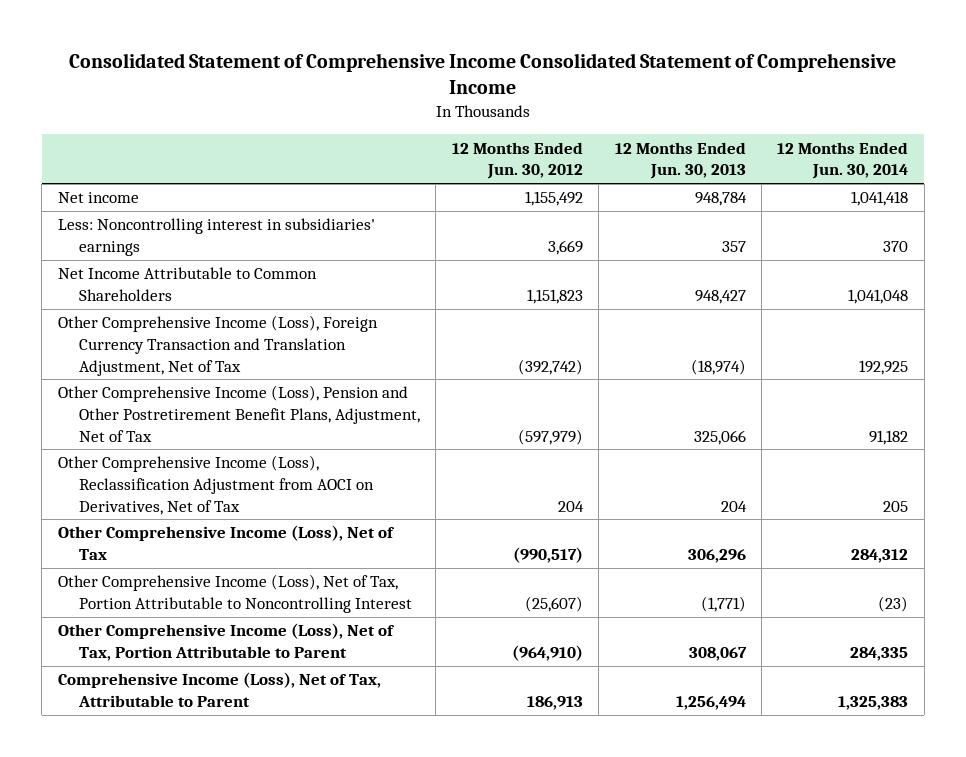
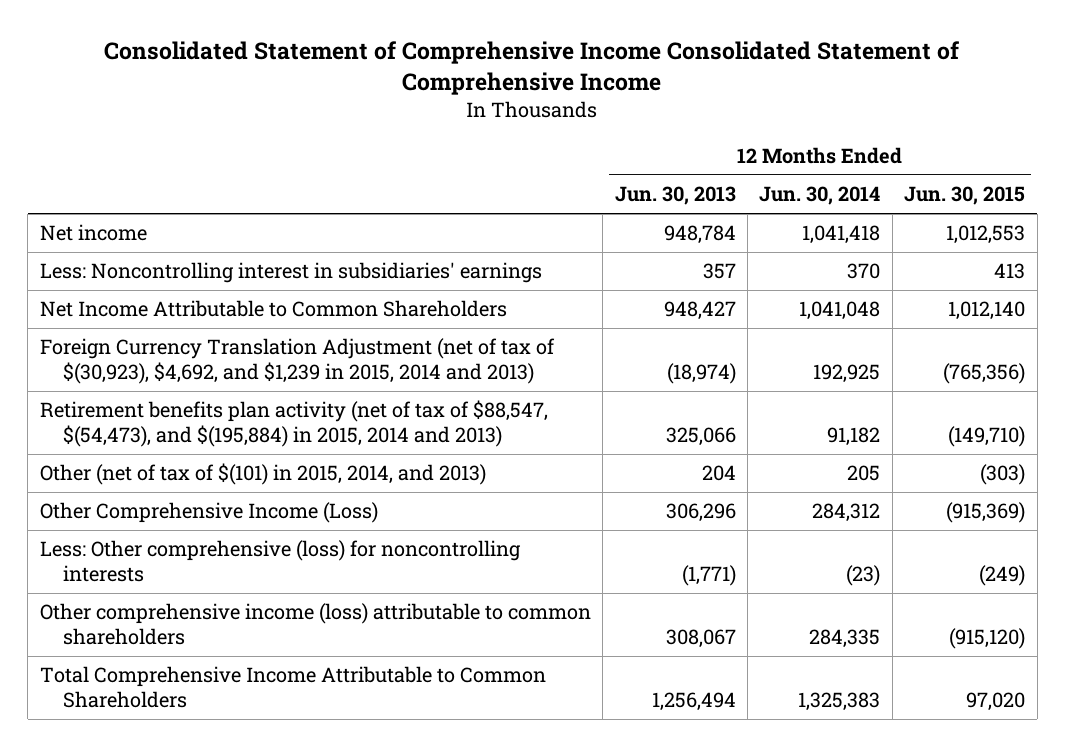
[451,141,583,180] 12 Months Ended Jun. 30, 2012 -> none
none -> [904,186,1026,206] Jun. 30, 2015
[57,315,378,376] Other Comprehensive Income (Loss), Foreign Currency Transaction and Translation Adjustment, Net of Tax -> [39,338,555,384] Foreign Currency Translation Adjustment (net of tax of $(30,923), $4,692, and $1,239 in 2015, 2014 and 2013)
[57,385,421,442] Other Comprehensive Income (Loss), Pension and Other Postretirement Benefit Plans, Adjustment, Net of Tax -> [39,400,548,447] Retirement benefits plan activity (net of tax of $88,547, $(54,473), and $(195,884) in 2015, 2014 and 2013)
[57,455,375,515] Other Comprehensive Income (Loss), Reclassification Adjustment from AOCI on Derivatives, Net of Tax -> [39,463,486,486] Other (net of tax of $(101) in 2015, 2014, and 2013)
[57,525,395,560] Other Comprehensive Income (Loss), Net of Tax -> [39,502,378,524] Other Comprehensive Income (Loss)
[57,574,413,613] Other Comprehensive Income (Loss), Net of Tax, Portion Attributable to Noncontrolling Interest -> [39,540,521,582] Less: Other comprehensive (loss) for noncontrolling interests
[57,623,395,661] Other Comprehensive Income (Loss), Net of Tax, Portion Attributable to Parent -> [39,603,591,645] Other comprehensive income (loss) attributable to common shareholders
[57,672,381,707] Comprehensive Income (Loss), Net of Tax, Attributable to Parent -> [39,666,546,708] Total Comprehensive Income Attributable to Common Shareholders

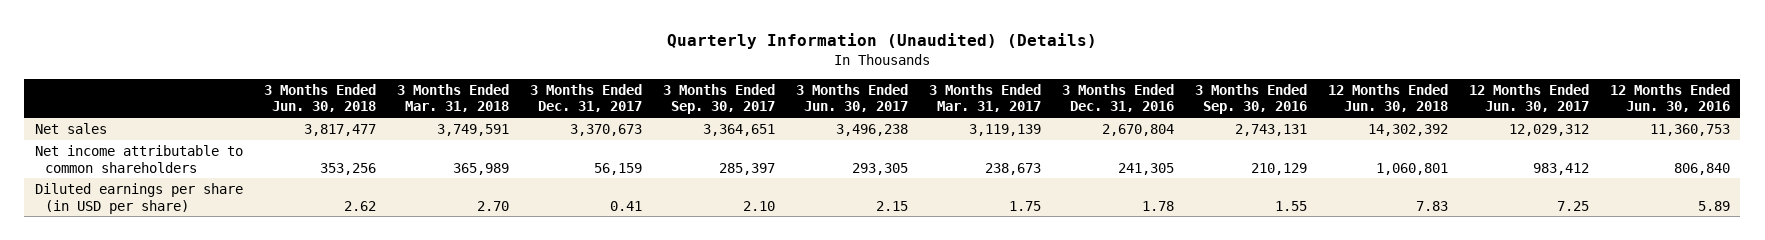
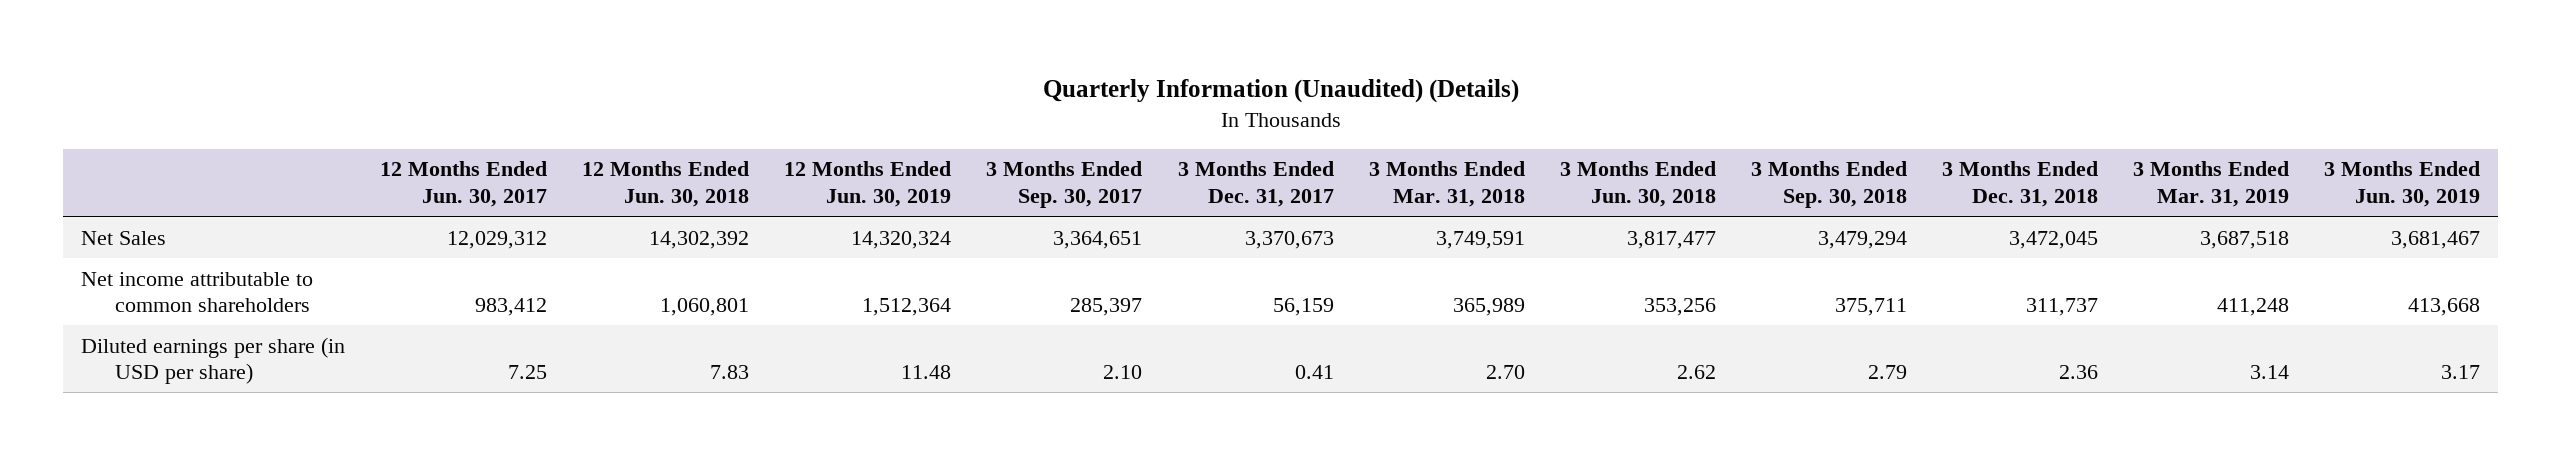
[795,83,908,113] 3 Months Ended Jun. 30, 2017 -> none
[928,83,1041,113] 3 Months Ended Mar. 31, 2017 -> none
[1061,83,1174,113] 3 Months Ended Dec. 31, 2016 -> none
[1194,83,1307,115] 3 Months Ended Sep. 30, 2016 -> none
[1609,83,1730,113] 12 Months Ended Jun. 30, 2016 -> none
none -> [784,161,952,207] 12 Months Ended Jun. 30, 2019
none -> [1750,161,1907,208] 3 Months Ended Sep. 30, 2018
none -> [1942,161,2099,207] 3 Months Ended Dec. 31, 2018
none -> [2133,161,2290,207] 3 Months Ended Mar. 31, 2019
none -> [2324,161,2481,207] 3 Months Ended Jun. 30, 2019
[34,123,107,135] Net sales -> [80,230,166,245] Net Sales

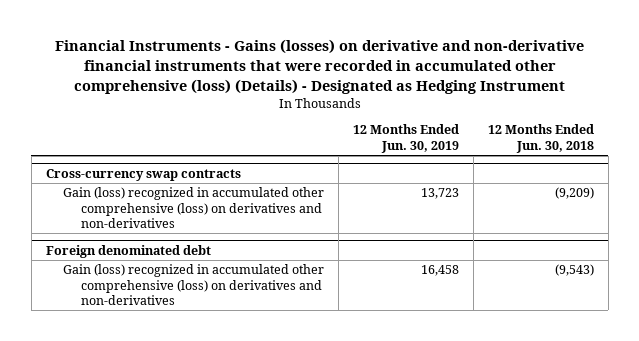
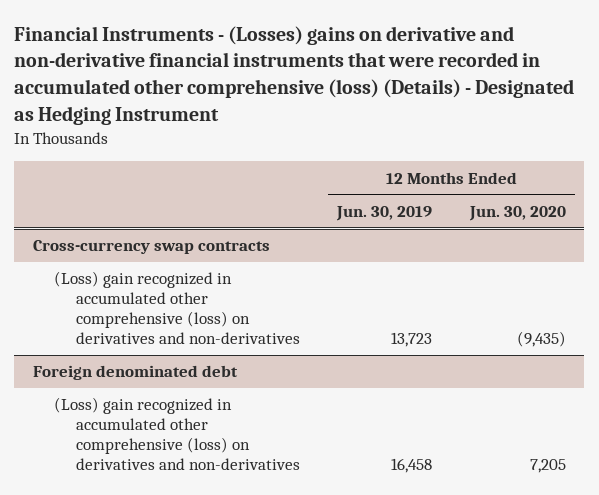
[54,38,584,94] Financial Instruments - Gains (losses) on derivative and non-derivative financial instruments that were recorded in accumulated other comprehensive (loss) (Details) - Designated as Hedging Instrument -> [14,25,575,125] Financial Instruments - (Losses) gains on derivative and non-derivative financial instruments that were recorded in accumulated other comprehensive (loss) (Details) - Designated as Hedging Instrument
[487,124,594,154] 12 Months Ended Jun. 30, 2018 -> none
none -> [468,205,566,221] Jun. 30, 2020
[63,187,325,229] Gain (loss) recognized in accumulated other comprehensive (loss) on derivatives and non-derivatives -> [54,271,301,344] (Loss) gain recognized in accumulated other comprehensive (loss) on derivatives and non-derivatives
[63,264,325,306] Gain (loss) recognized in accumulated other comprehensive (loss) on derivatives and non-derivatives -> [54,397,301,470] (Loss) gain recognized in accumulated other comprehensive (loss) on derivatives and non-derivatives

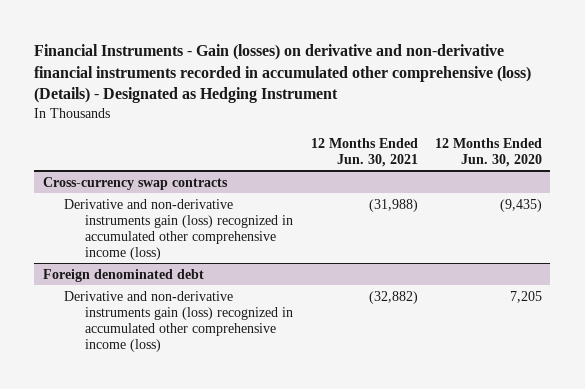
[14,25,575,125] Financial Instruments - (Losses) gains on derivative and non-derivative financial instruments that were recorded in accumulated other comprehensive (loss) (Details) - Designated as Hedging Instrument -> [34,44,532,104] Financial Instruments - Gain (losses) on derivative and non-derivative financial instruments recorded in accumulated other comprehensive (loss) (Details) - Designated as Hedging Instrument
[336,205,433,221] Jun. 30, 2019 -> none
none -> [310,137,418,167] 12 Months Ended Jun. 30, 2021
[54,271,301,344] (Loss) gain recognized in accumulated other comprehensive (loss) on derivatives and non-derivatives -> [64,198,294,260] Derivative and non-derivative instruments gain (loss) recognized in accumulated other comprehensive income (loss)
[54,397,301,470] (Loss) gain recognized in accumulated other comprehensive (loss) on derivatives and non-derivatives -> [64,290,294,352] Derivative and non-derivative instruments gain (loss) recognized in accumulated other comprehensive income (loss)

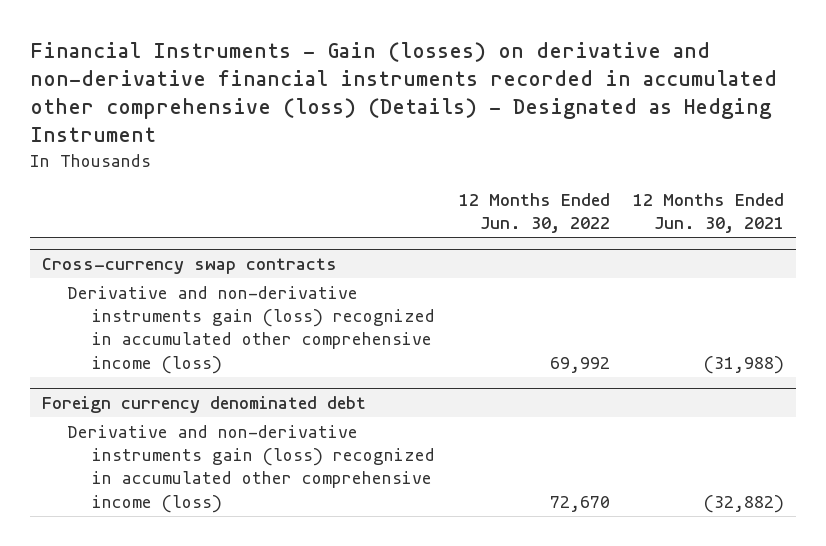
[434,137,542,167] 12 Months Ended Jun. 30, 2020 -> none
none -> [458,192,610,234] 12 Months Ended Jun. 30, 2022
[43,268,205,282] Foreign denominated debt -> [41,396,366,414] Foreign currency denominated debt

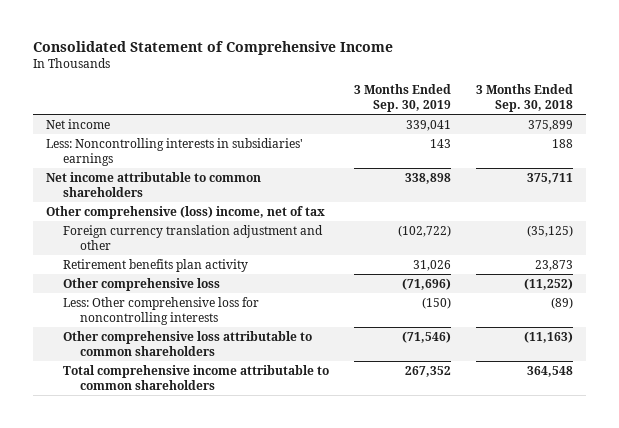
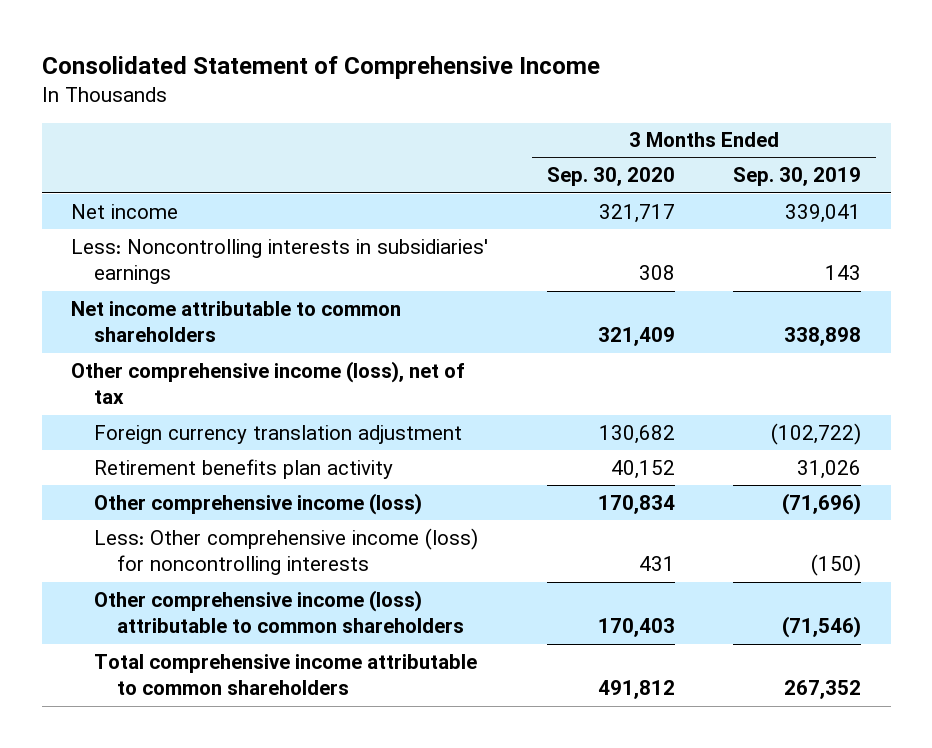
[475,84,573,112] 3 Months Ended Sep. 30, 2018 -> none
none -> [546,167,675,187] Sep. 30, 2020
[45,206,325,220] Other comprehensive (loss) income, net of tax -> [70,360,465,405] Other comprehensive income (loss), net of tax
[62,225,323,250] Foreign currency translation adjustment and other -> [93,424,462,444] Foreign currency translation adjustment
[62,278,220,292] Other comprehensive loss -> [93,492,422,515] Other comprehensive income (loss)
[62,297,259,325] Less: Other comprehensive loss for noncontrolling interests -> [93,527,478,576] Less: Other comprehensive income (loss) for noncontrolling interests
[62,331,312,356] Other comprehensive loss attributable to common shareholders -> [93,589,464,634] Other comprehensive income (loss) attributable to common shareholders

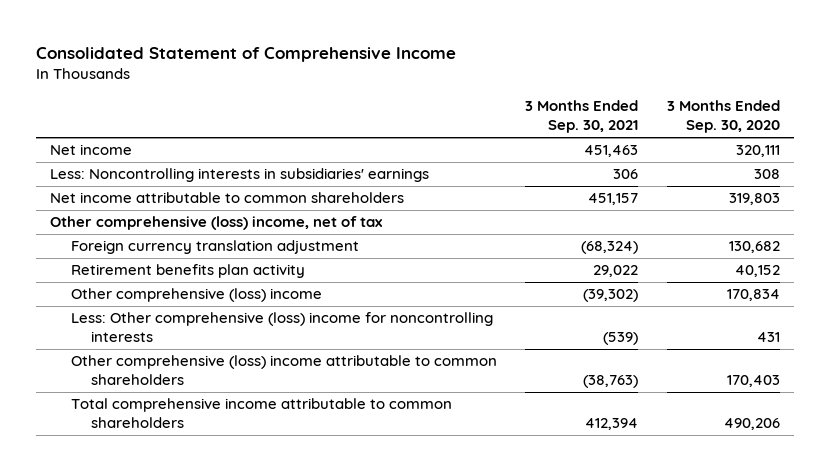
[733,167,862,187] Sep. 30, 2019 -> none
none -> [525,100,639,134] 3 Months Ended Sep. 30, 2021
[598,203,675,223] 321,717 -> [735,145,780,158] 320,111
[597,327,675,347] 321,409 -> [728,193,780,206] 319,803
[70,360,465,405] Other comprehensive income (loss), net of tax -> [50,216,384,231] Other comprehensive (loss) income, net of tax
[93,492,422,515] Other comprehensive income (loss) -> [70,288,322,303] Other comprehensive (loss) income
[93,527,478,576] Less: Other comprehensive income (loss) for noncontrolling interests -> [70,312,493,343] Less: Other comprehensive (loss) income for noncontrolling interests
[93,589,464,634] Other comprehensive income (loss) attributable to common shareholders -> [70,355,497,386] Other comprehensive (loss) income attributable to common shareholders
[597,680,675,700] 491,812 -> [723,418,780,431] 490,206

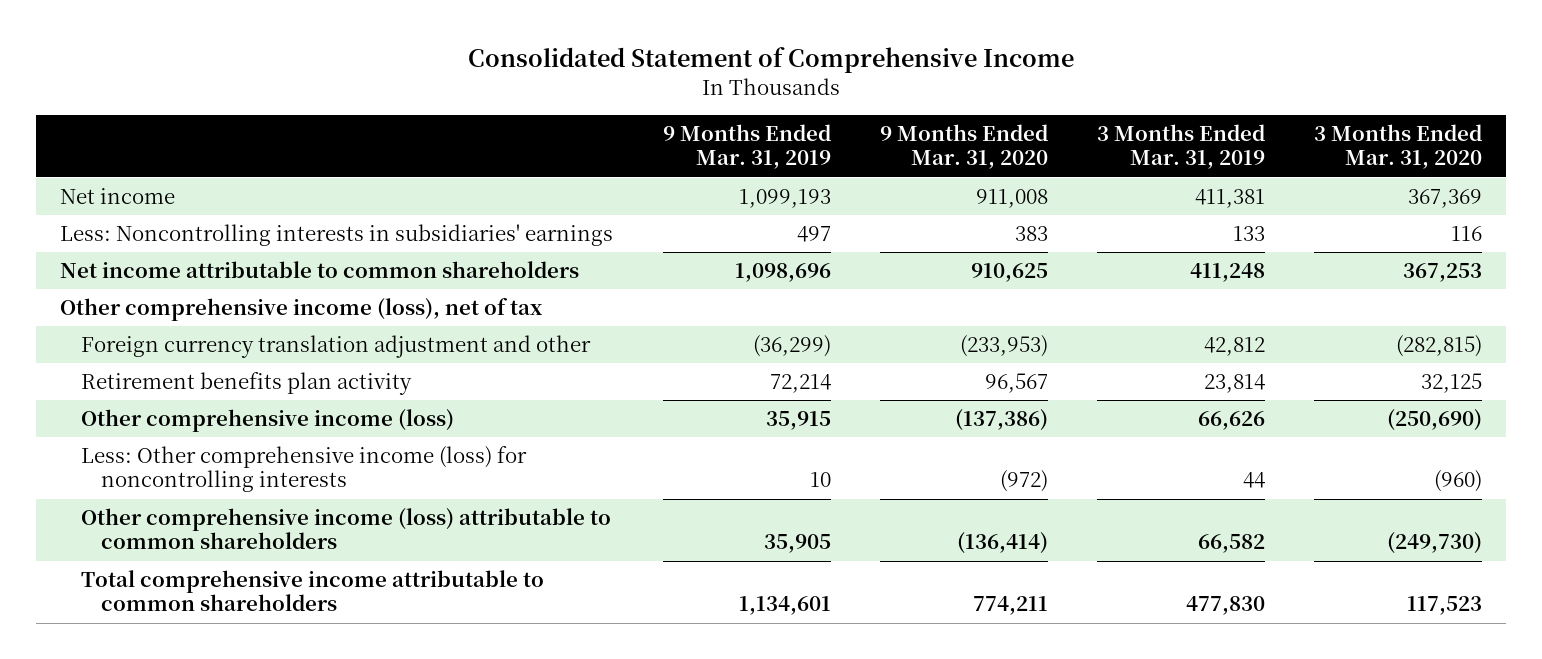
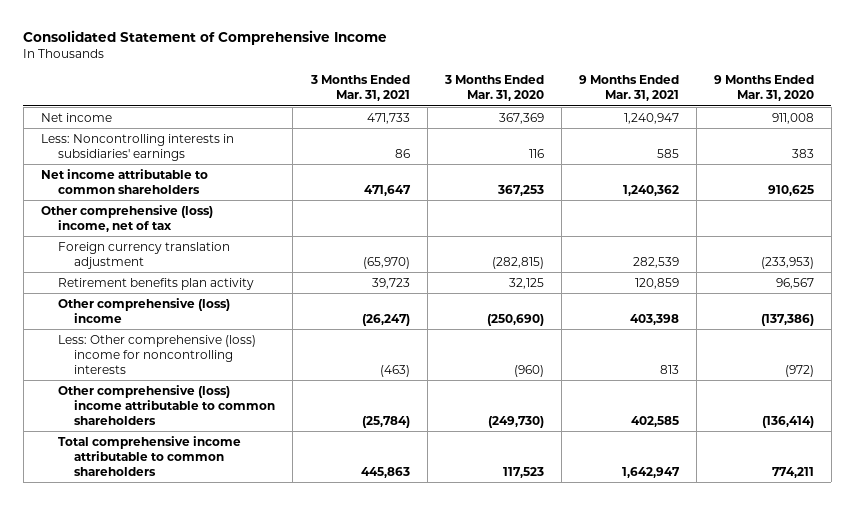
[662,124,831,170] 9 Months Ended Mar. 31, 2019 -> none
[1096,124,1265,170] 3 Months Ended Mar. 31, 2019 -> none
none -> [309,75,410,102] 3 Months Ended Mar. 31, 2021
none -> [578,75,679,102] 9 Months Ended Mar. 31, 2021
[60,298,544,322] Other comprehensive income (loss), net of tax -> [40,204,213,232] Other comprehensive (loss) income, net of tax
[80,335,591,359] Foreign currency translation adjustment and other -> [57,241,230,269] Foreign currency translation adjustment
[80,409,454,433] Other comprehensive income (loss) -> [57,297,230,323] Other comprehensive (loss) income
[80,446,527,493] Less: Other comprehensive income (loss) for noncontrolling interests -> [57,334,256,374] Less: Other comprehensive (loss) income for noncontrolling interests
[80,508,611,550] Other comprehensive income (loss) attributable to common shareholders -> [57,384,276,425] Other comprehensive (loss) income attributable to common shareholders

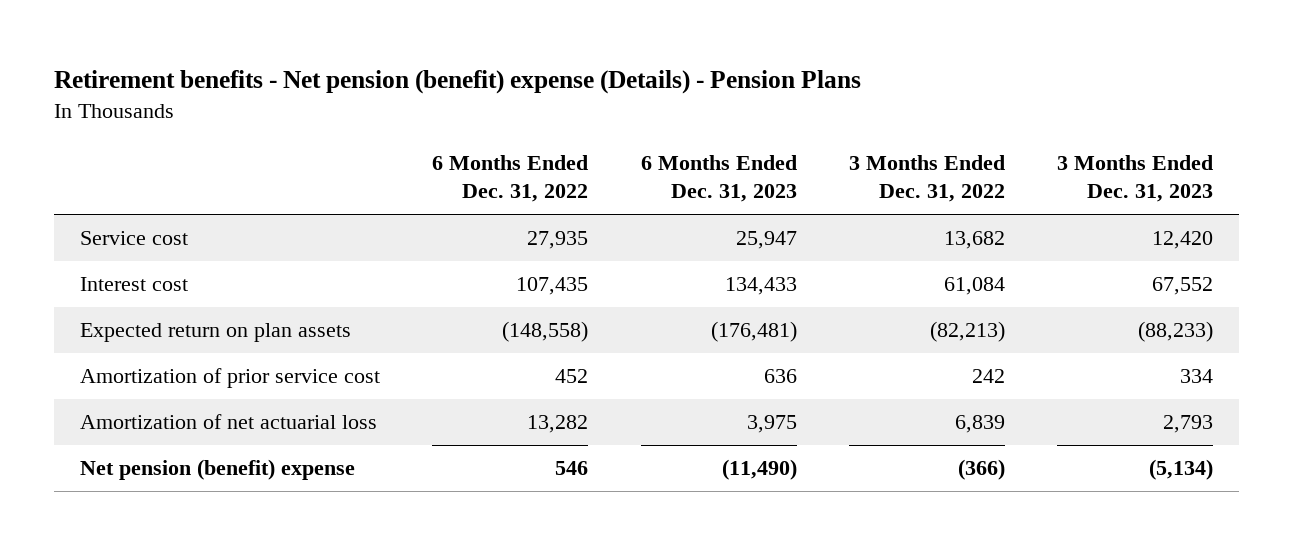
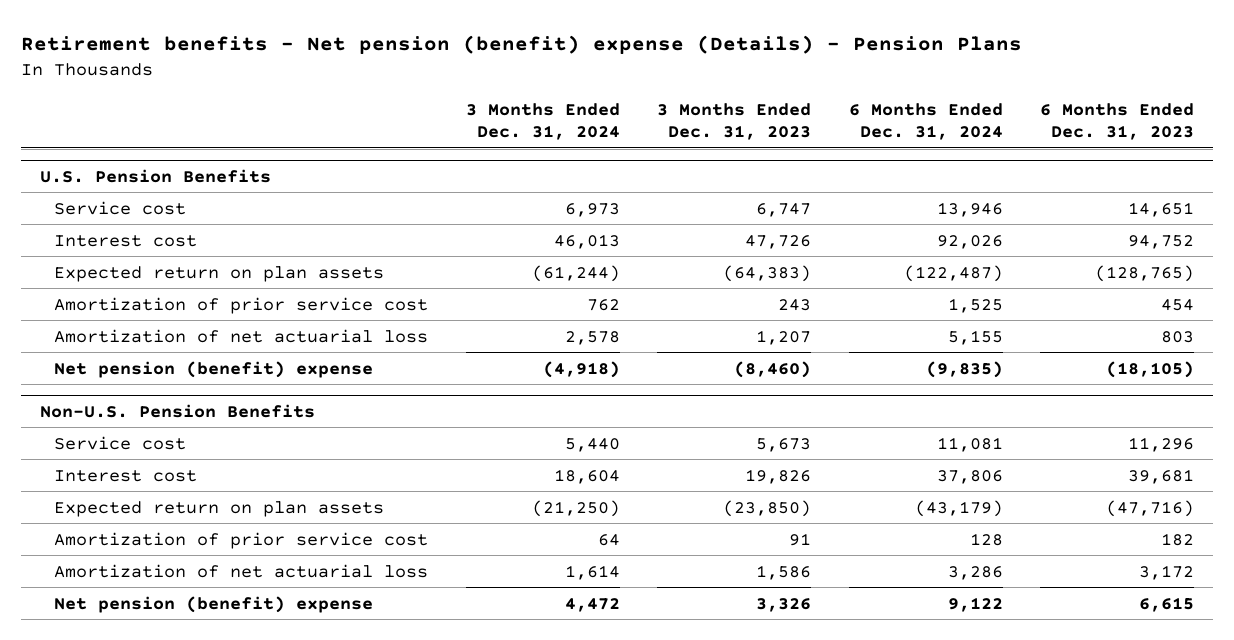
[432,155,589,203] 6 Months Ended Dec. 31, 2022 -> none
[848,155,1005,203] 3 Months Ended Dec. 31, 2022 -> none
none -> [465,102,620,140] 3 Months Ended Dec. 31, 2024
none -> [848,102,1003,140] 6 Months Ended Dec. 31, 2024
none -> [39,168,271,183] U.S. Pension Benefits
[735,231,797,250] 25,947 -> [1128,201,1195,217] 14,651
[1152,231,1214,250] 12,420 -> [756,202,812,217] 6,747
[724,277,797,296] 134,433 -> [1128,234,1195,249] 94,752
[1152,277,1214,296] 67,552 -> [745,234,812,249] 47,726
[710,321,797,343] (176,481) -> [1095,264,1195,282] (128,765)
[1138,321,1214,343] (88,233) -> [723,264,812,282] (64,383)
[763,369,797,384] 636 -> [1161,298,1195,311] 454
[1180,369,1214,384] 334 -> [778,298,812,311] 243
[746,415,797,434] 3,975 -> [1161,330,1195,343] 803
[1163,415,1214,434] 2,793 -> [756,329,812,345] 1,207
[721,459,797,481] (11,490) -> [1106,360,1195,378] (18,105)
[1149,459,1214,481] (5,134) -> [734,360,812,378] (8,460)
none -> [39,403,315,418] Non-U.S. Pension Benefits
none -> [54,435,187,450] Service cost
none -> [54,469,198,482] Interest cost
none -> [54,500,385,517] Expected return on plan assets
none -> [54,531,429,549] Amortization of prior service cost
none -> [54,563,429,578] Amortization of net actuarial loss
none -> [54,595,374,613] Net pension (benefit) expense

